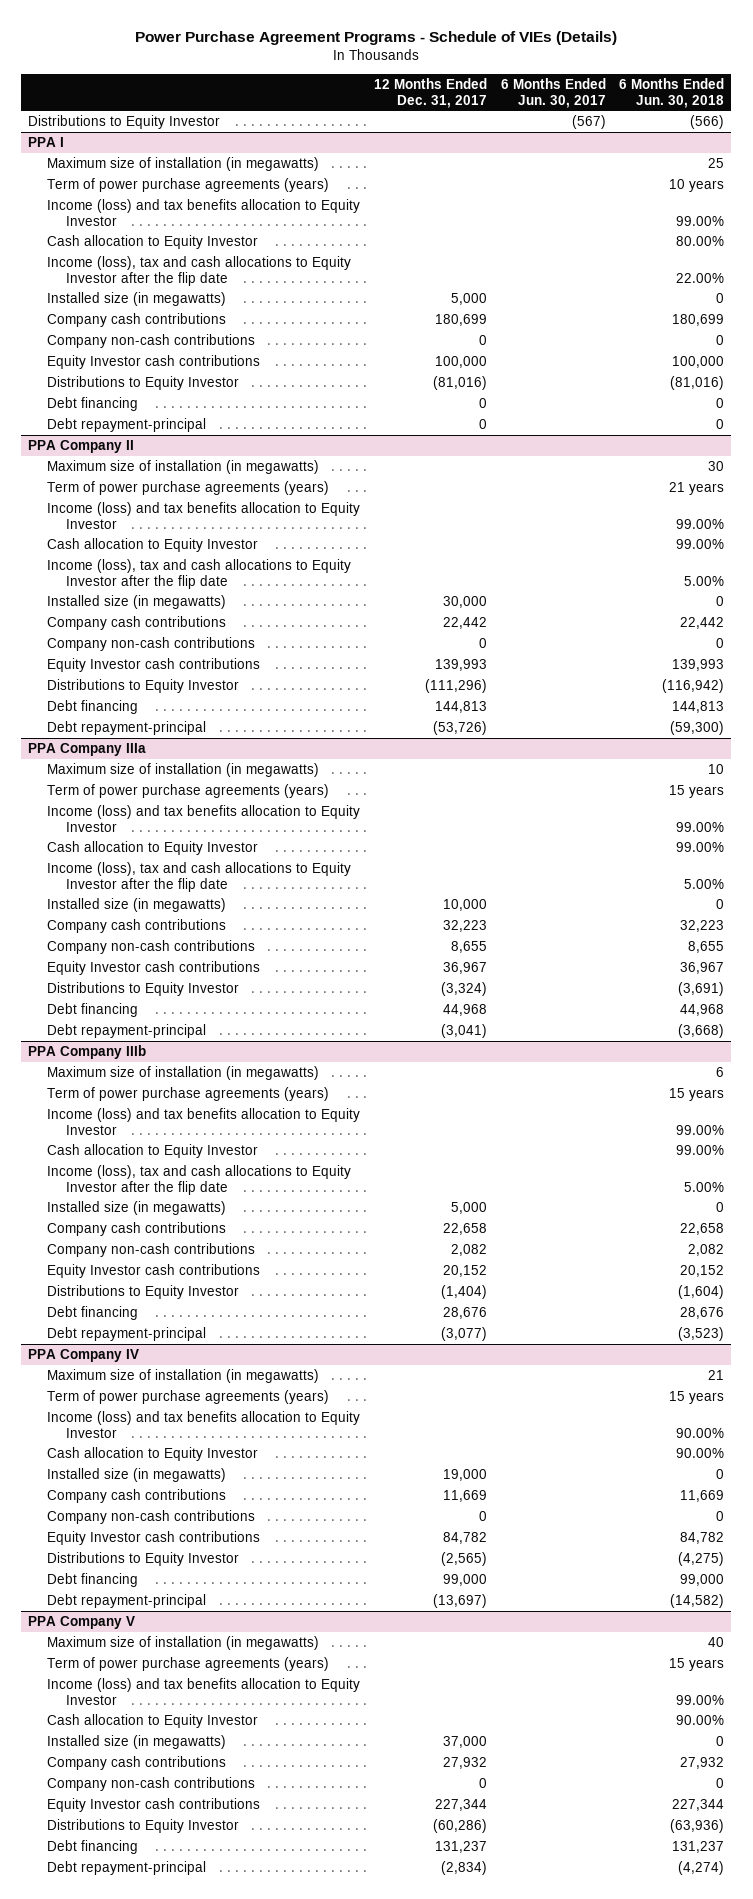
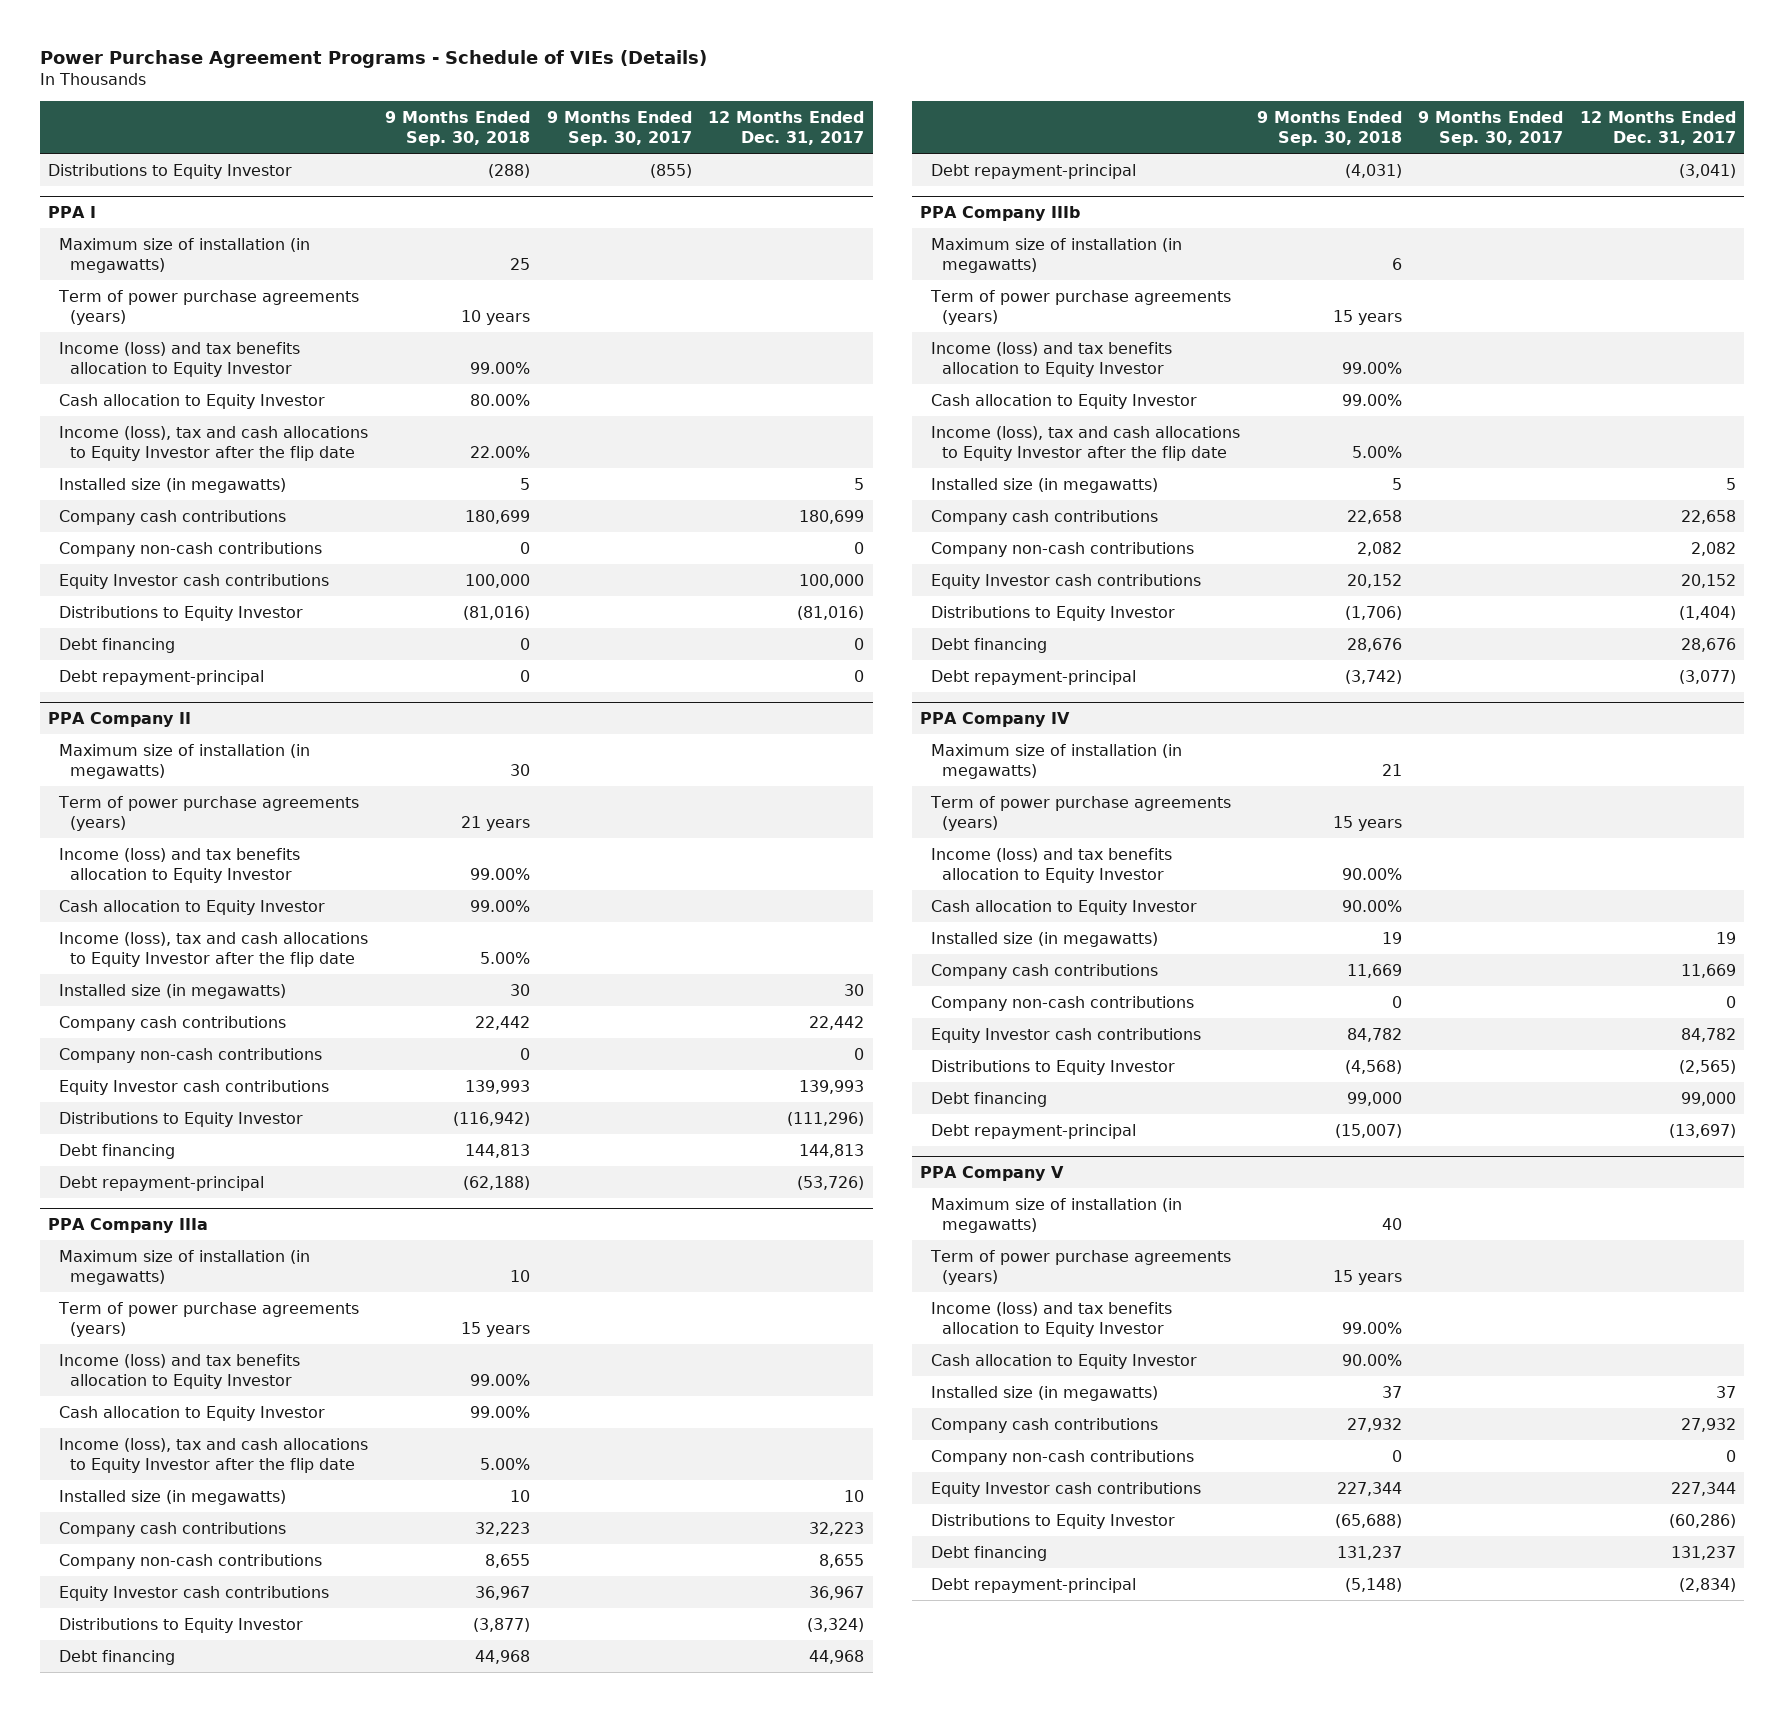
[500,77,606,108] 6 Months Ended Jun. 30, 2017 -> none
[619,77,725,108] 6 Months Ended Jun. 30, 2018 -> none
none -> [385,110,531,146] 9 Months Ended Sep. 30, 2018
none -> [546,110,692,146] 9 Months Ended Sep. 30, 2017
[450,292,487,305] 5,000 -> [854,477,865,490] 5
[442,595,487,608] 30,000 -> [844,983,865,996] 30
[442,898,487,911] 10,000 -> [844,1489,865,1502] 10
[450,1201,487,1214] 5,000 -> [1725,477,1736,490] 5
[442,1468,487,1481] 19,000 -> [1715,931,1736,944] 19
[442,1735,487,1748] 37,000 -> [1715,1385,1736,1398] 37

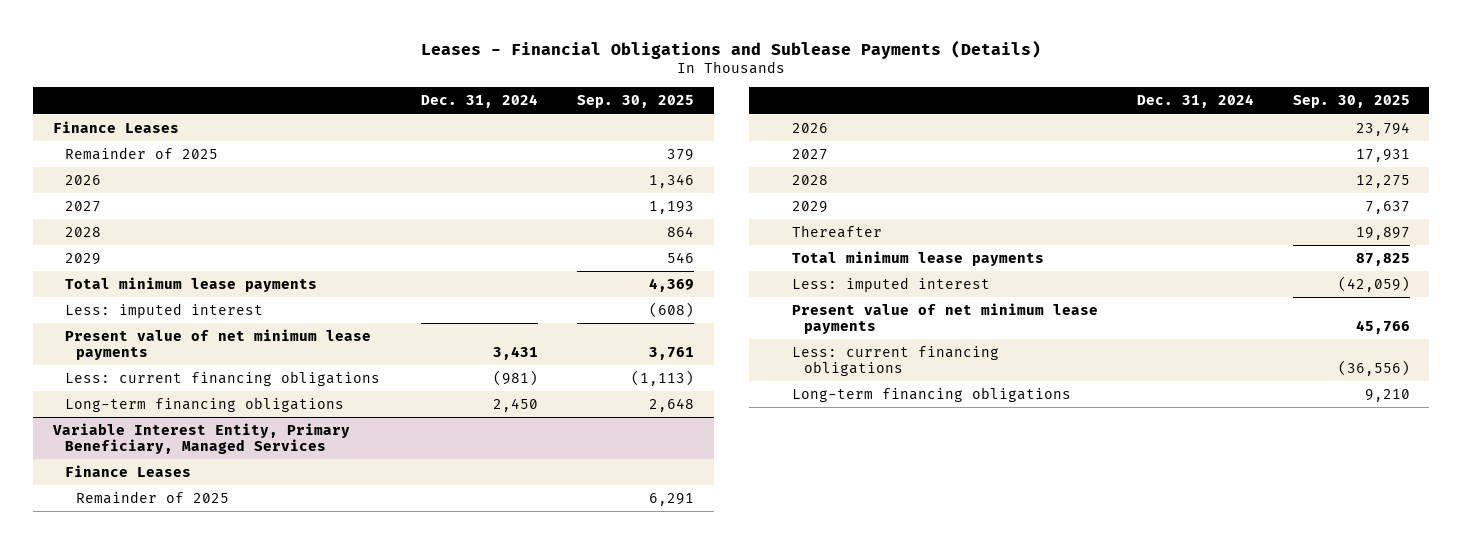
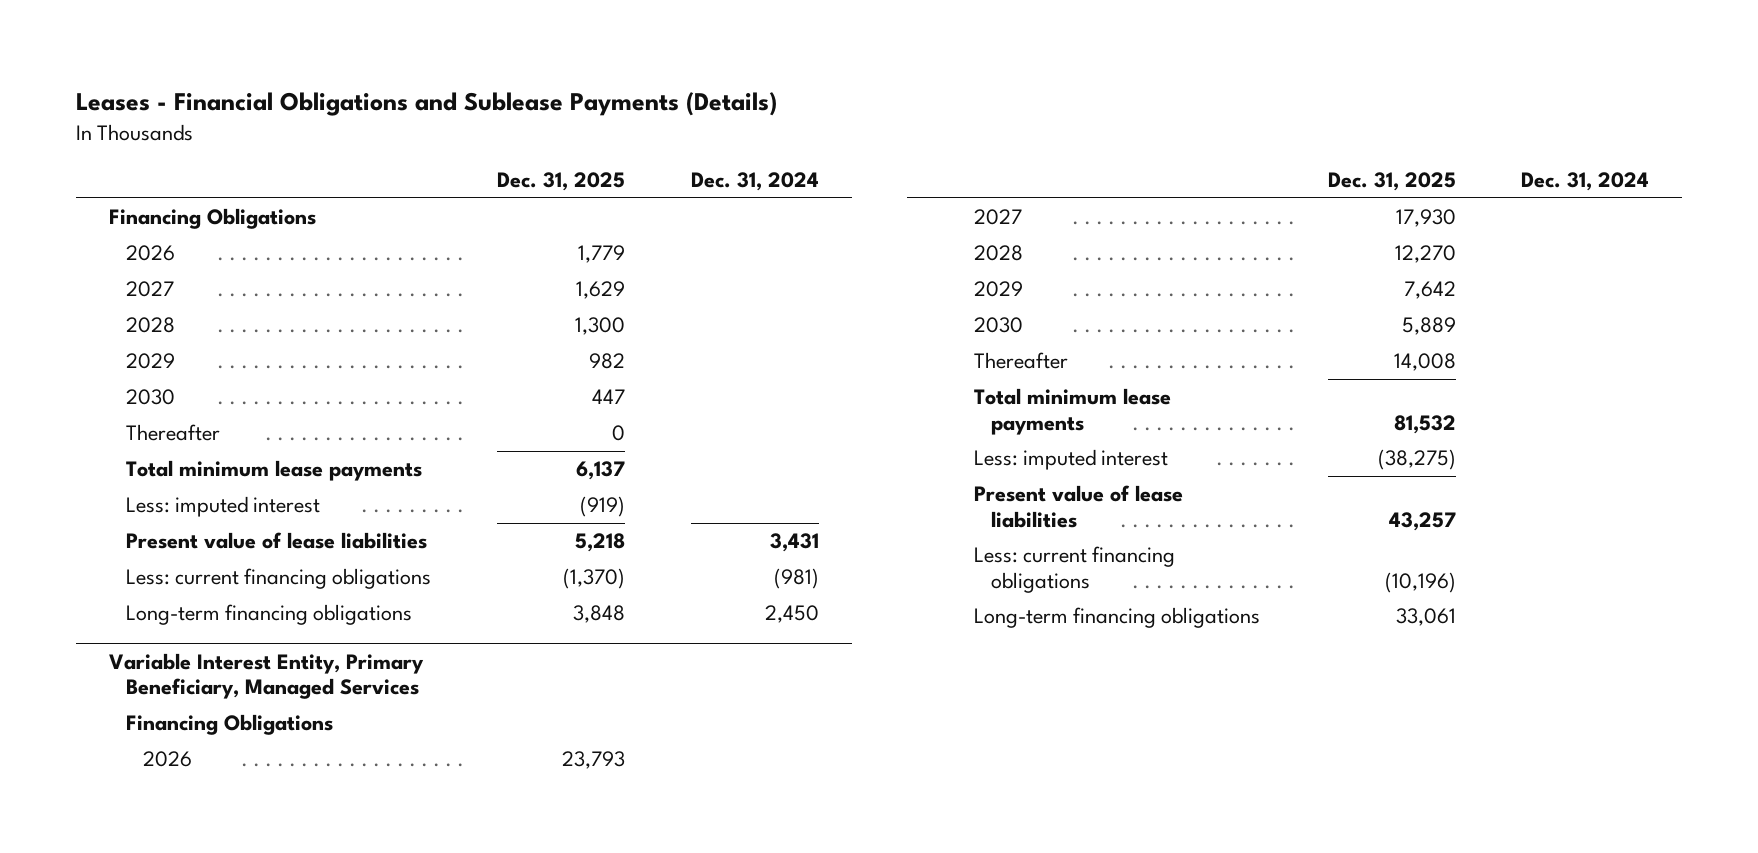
[577,95,695,109] Sep. 30, 2025 -> none
none -> [496,172,625,192] Dec. 31, 2025
[64,147,218,161] Remainder of 2025 -> none
[52,121,179,134] Finance Leases -> [108,208,316,230] Financing Obligations
none -> [126,389,176,406] 2030
none -> [126,424,221,442] Thereafter
[64,329,371,361] Present value of net minimum lease payments -> [126,532,428,550] Present value of lease liabilities
[76,491,230,505] Remainder of 2025 -> none
[64,465,191,478] Finance Leases -> [126,714,334,736] Financing Obligations
none -> [973,317,1023,334] 2030
[791,303,1098,335] Present value of net minimum lease payments -> [973,485,1183,528] Present value of lease liabilities

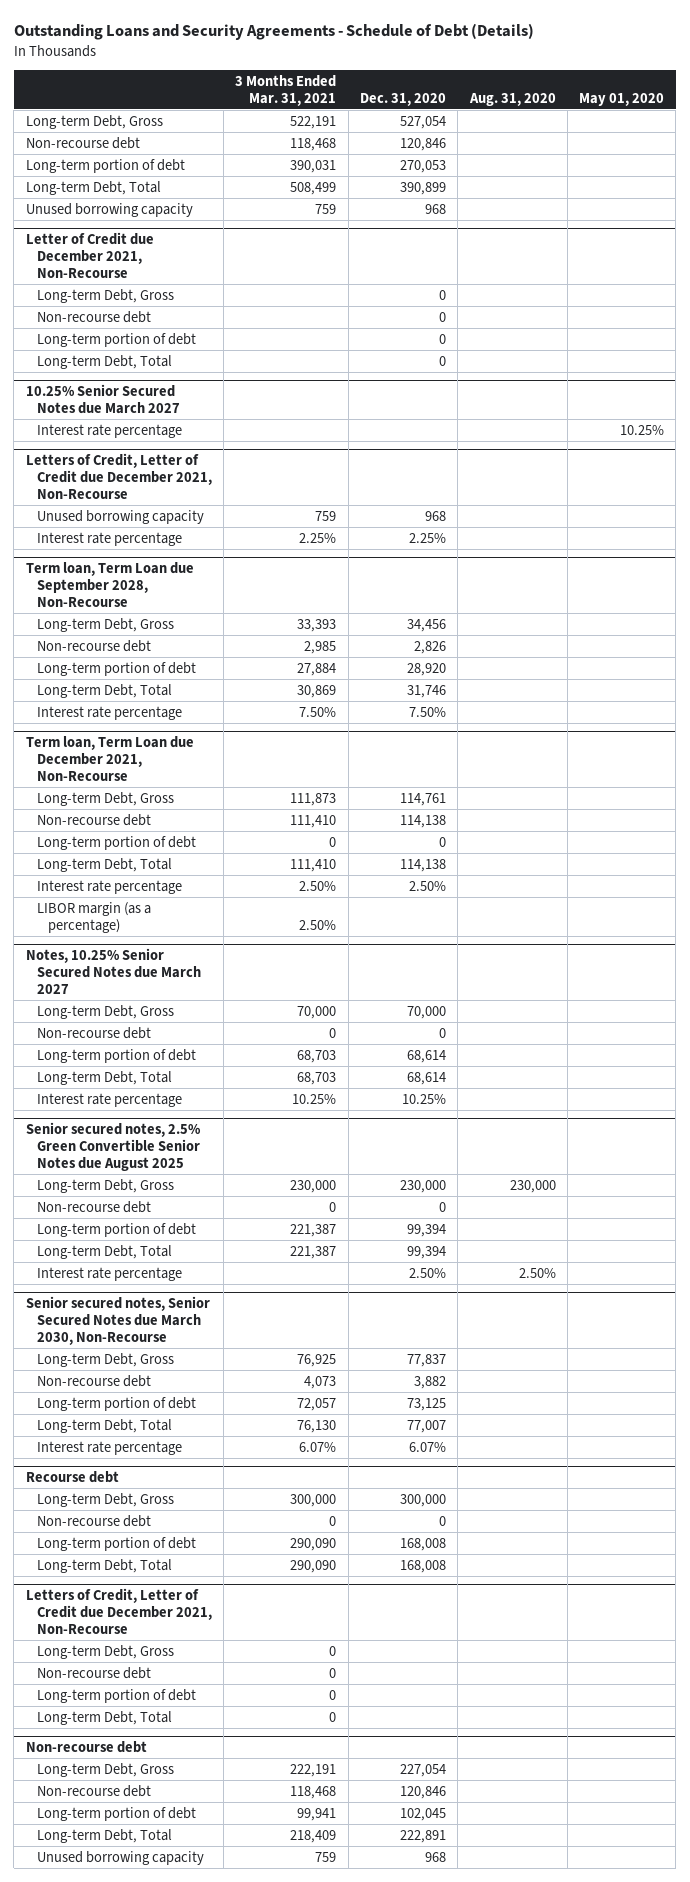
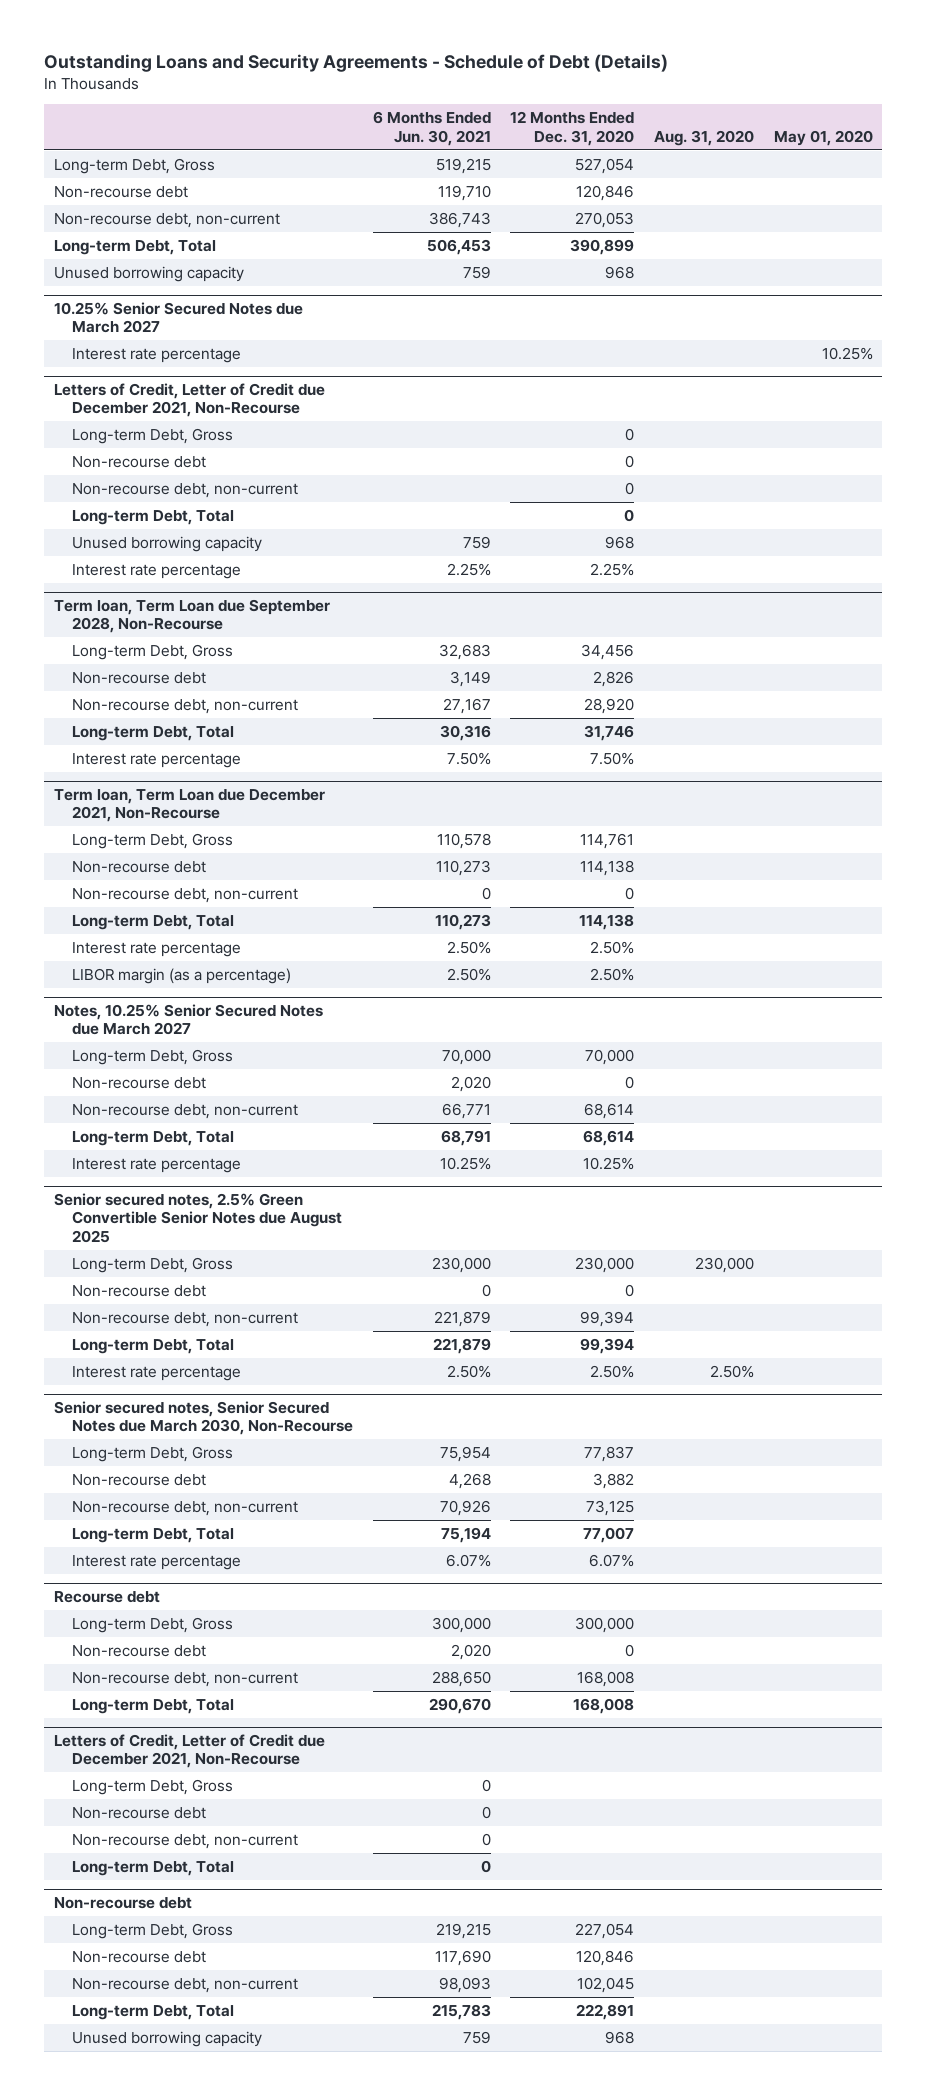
[235,74,337,106] 3 Months Ended Mar. 31, 2021 -> none
[359,92,446,106] Dec. 31, 2020 -> none
none -> [372,111,491,146] 6 Months Ended Jun. 30, 2021
none -> [510,111,635,146] 12 Months Ended Dec. 31, 2020
[25,158,185,173] Long-term portion of debt -> [53,212,280,228] Non-recourse debt, non-current
[25,232,154,278] Letter of Credit due December 2021, Non-Recourse -> none
[36,288,174,303] Long-term Debt, Gross -> none
[36,310,151,323] Non-recourse debt -> none
[36,332,196,347] Long-term portion of debt -> none
[36,354,172,369] Long-term Debt, Total -> none
none -> [72,427,234,444] Long-term Debt, Gross
none -> [72,455,207,468] Non-recourse debt
none -> [72,482,299,498] Non-recourse debt, non-current
none -> [72,509,235,525] Long-term Debt, Total
[36,661,196,676] Long-term portion of debt -> [72,698,299,714] Non-recourse debt, non-current
[36,835,196,850] Long-term portion of debt -> [72,887,299,903] Non-recourse debt, non-current
[36,1048,196,1063] Long-term portion of debt -> [72,1103,299,1119] Non-recourse debt, non-current
[36,1222,196,1237] Long-term portion of debt -> [72,1311,299,1327] Non-recourse debt, non-current
[36,1396,196,1411] Long-term portion of debt -> [72,1500,299,1516] Non-recourse debt, non-current
[36,1536,196,1551] Long-term portion of debt -> [72,1671,299,1687] Non-recourse debt, non-current
[36,1688,196,1703] Long-term portion of debt -> [72,1833,299,1849] Non-recourse debt, non-current
[36,1806,196,1821] Long-term portion of debt -> [72,1977,299,1993] Non-recourse debt, non-current

